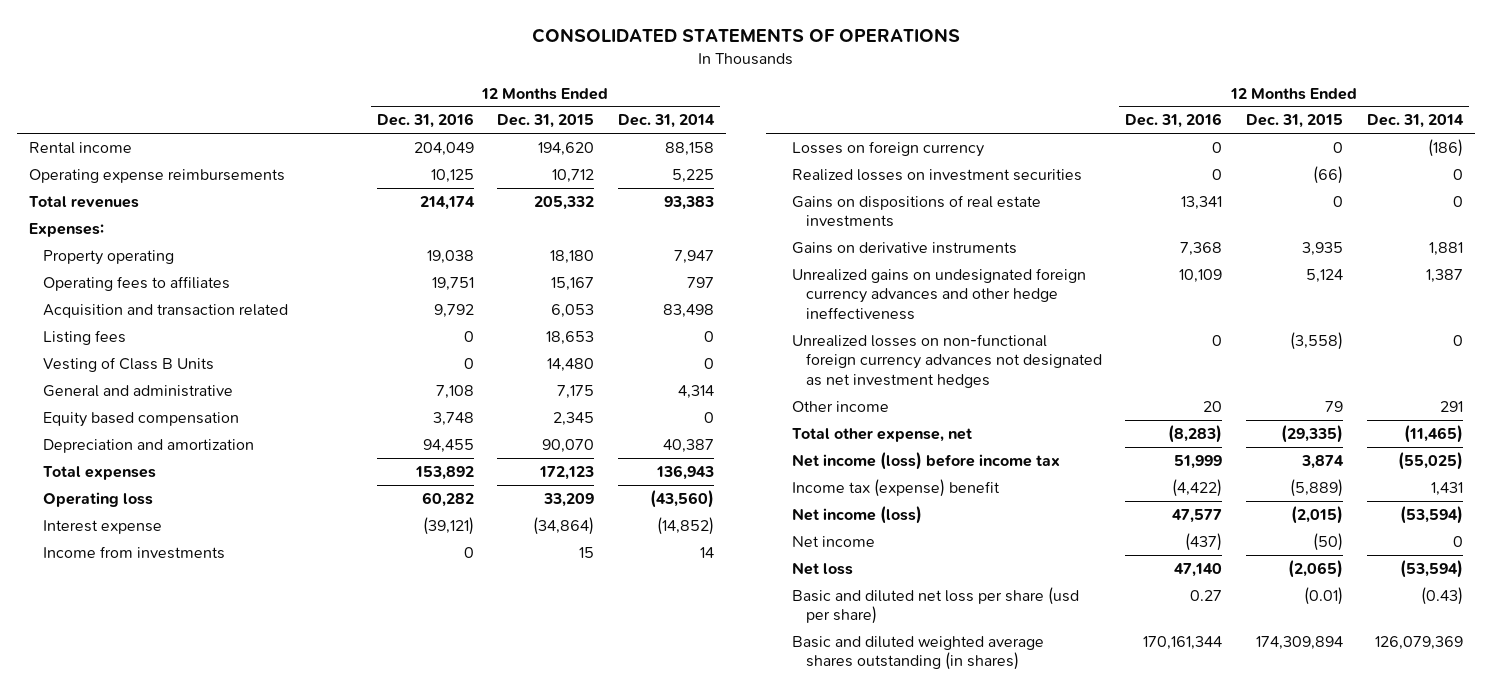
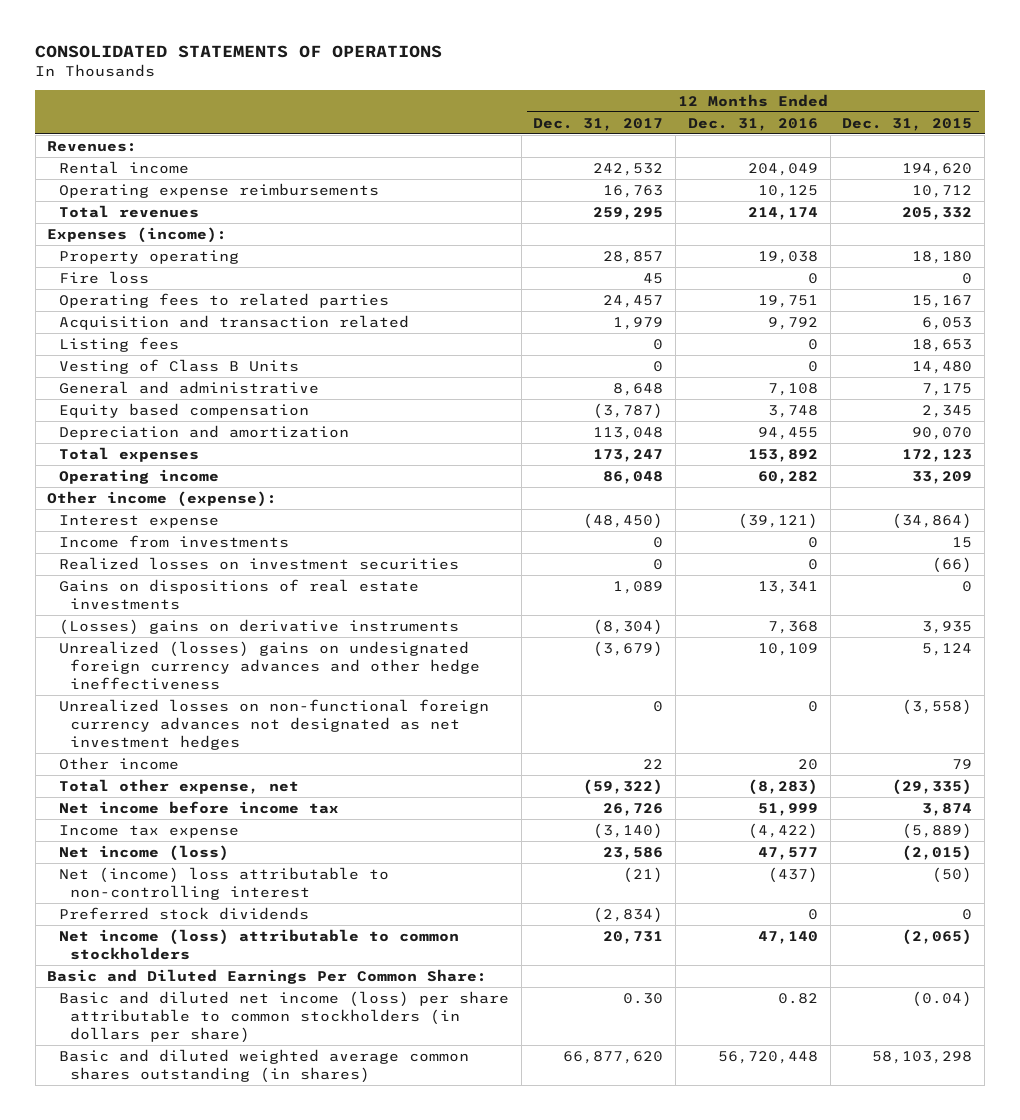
[618,114,716,129] Dec. 31, 2014 -> none
none -> [533,117,664,131] Dec. 31, 2017
none -> [47,140,138,152] Revenues:
[29,222,105,237] Expenses: -> [47,226,228,243] Expenses (income):
none -> [58,270,149,284] Fire loss
[42,275,230,291] Operating fees to affiliates -> [58,292,389,308] Operating fees to related parties
[42,491,153,507] Operating loss -> [58,468,219,484] Operating income
none -> [47,490,278,507] Other income (expense):
[791,140,984,157] Losses on foreign currency -> none
[791,241,1017,254] Gains on derivative instruments -> [58,618,459,635] (Losses) gains on derivative instruments
[791,267,1086,320] Unrealized gains on undesignated foreign currency advances and other hedge ineffectiveness -> [58,640,481,690] Unrealized (losses) gains on undesignated foreign currency advances and other hedge ineffectiveness
[791,451,1060,470] Net income (loss) before income tax -> [58,800,339,814] Net income before income tax
[791,478,1000,497] Income tax (expense) benefit -> [58,824,239,838] Income tax expense
[791,535,875,547] Net income -> [58,866,389,900] Net (income) loss attributable to non-controlling interest
none -> [58,906,309,920] Preferred stock dividends
[791,561,853,575] Net loss -> [58,928,459,960] Net income (loss) attributable to common stockholders
none -> [47,968,488,984] Basic and Diluted Earnings Per Common Share:
[791,586,1079,625] Basic and diluted net loss per share (usd per share) -> [58,990,509,1043] Basic and diluted net income (loss) per share attributable to common stockholders (in dollars per share)
[1190,589,1223,601] 0.27 -> [777,992,818,1004] 0.82
[1304,586,1344,605] (0.01) -> [912,990,973,1007] (0.04)
[791,635,1044,671] Basic and diluted weighted average shares outstanding (in shares) -> [58,1048,469,1083] Basic and diluted weighted average common shares outstanding (in shares)
[1143,635,1223,650] 170,161,344 -> [717,1050,818,1064] 56,720,448
[1256,635,1344,650] 174,309,894 -> [872,1050,973,1064] 58,103,298

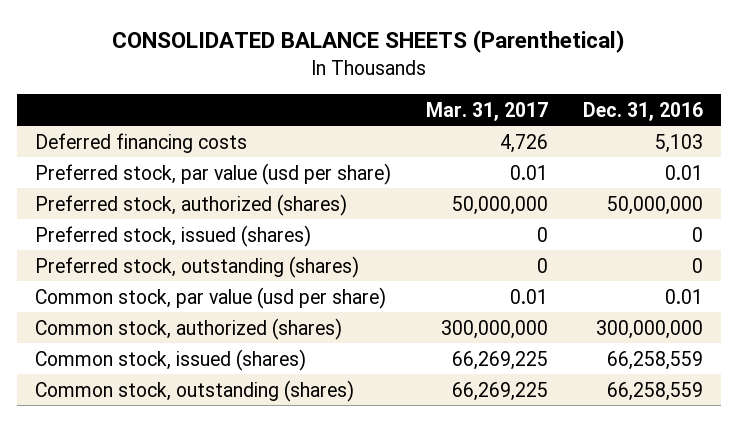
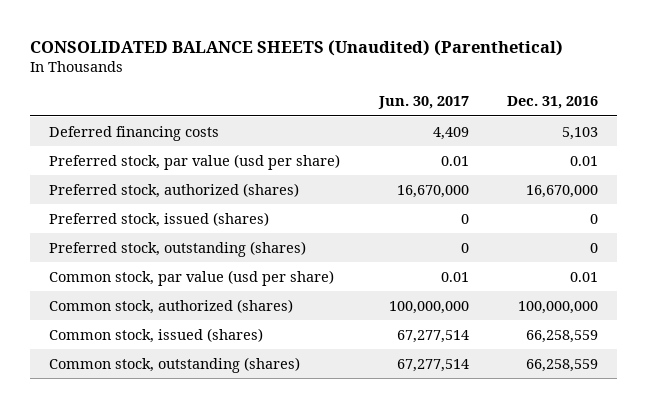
[112,30,626,54] CONSOLIDATED BALANCE SHEETS (Parenthetical) -> [30,39,564,56] CONSOLIDATED BALANCE SHEETS (Unaudited) (Parenthetical)
[426,101,549,121] Mar. 31, 2017 -> none
none -> [377,96,469,110] Jun. 30, 2017
[607,195,704,215] 50,000,000 -> [525,184,598,198] 16,670,000
[596,319,704,339] 300,000,000 -> [517,300,598,314] 100,000,000

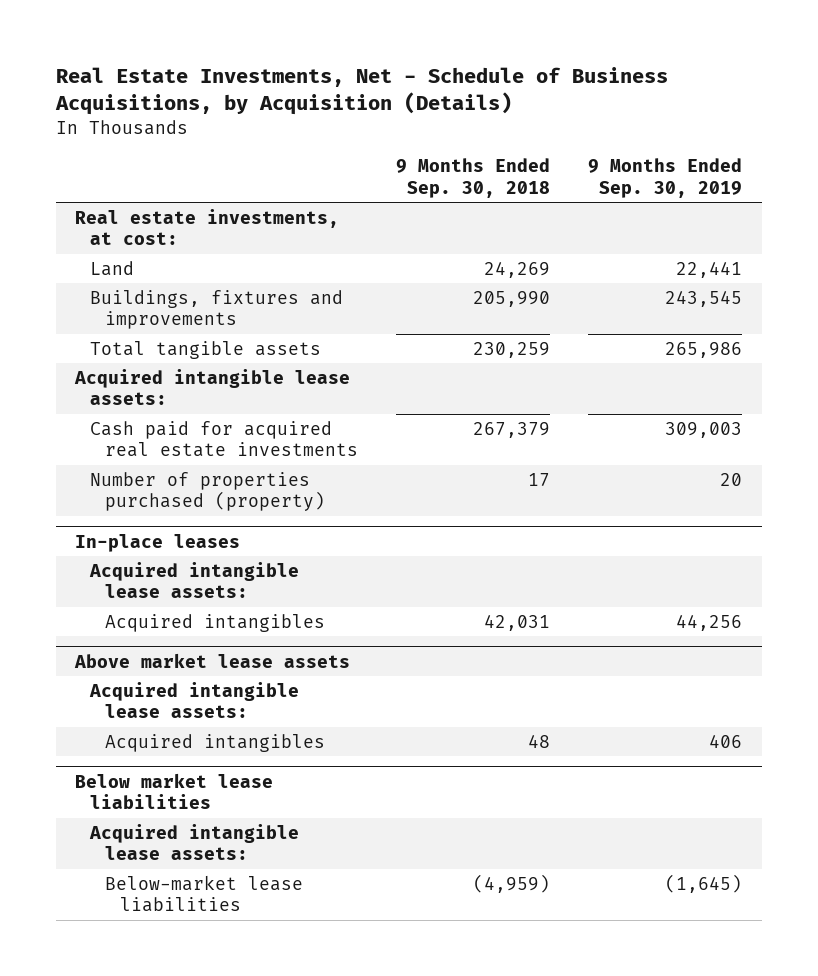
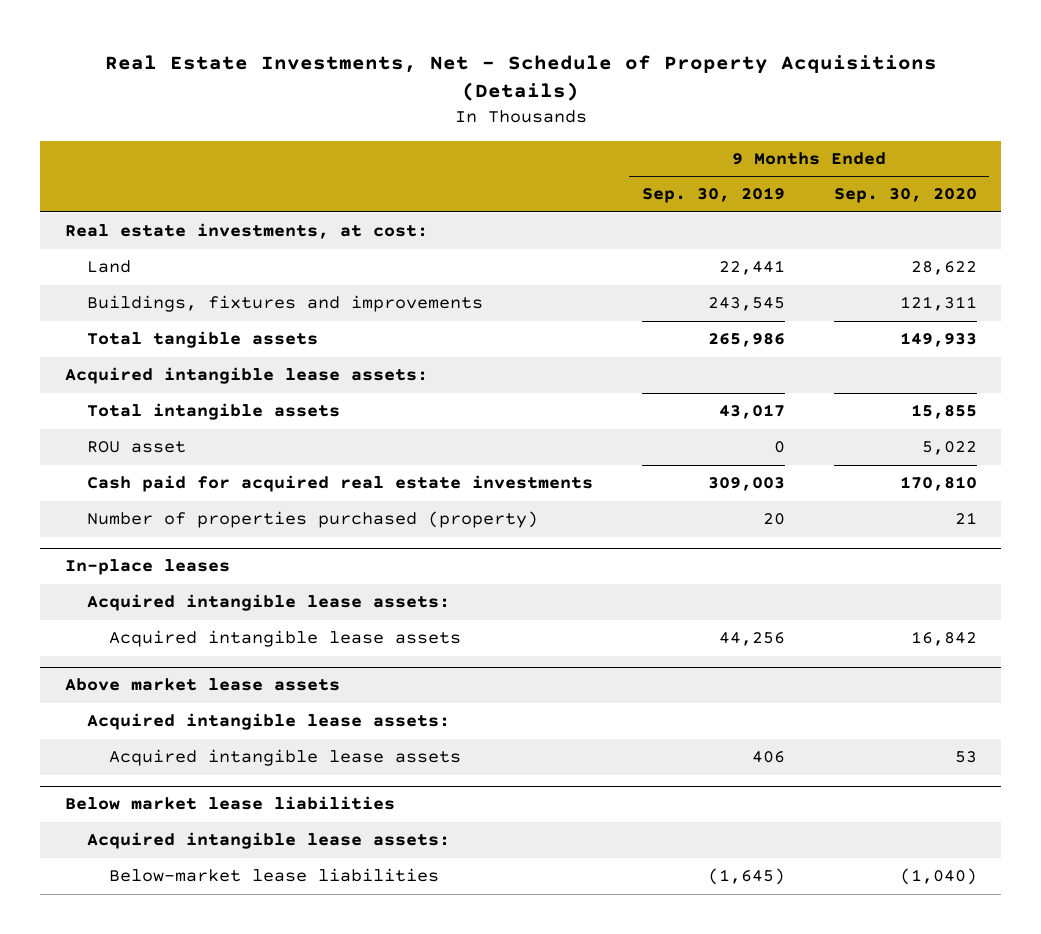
[55,67,669,116] Real Estate Investments, Net - Schedule of Business Acquisitions, by Acquisition (Details) -> [104,54,937,102] Real Estate Investments, Net - Schedule of Property Acquisitions (Details)
[396,158,551,199] 9 Months Ended Sep. 30, 2018 -> none
none -> [833,188,977,204] Sep. 30, 2020
none -> [86,403,340,421] Total intangible assets
none -> [86,441,186,454] ROU asset
[104,613,325,632] Acquired intangibles -> [108,630,461,648] Acquired intangible lease assets
[104,733,325,752] Acquired intangibles -> [108,749,461,767] Acquired intangible lease assets

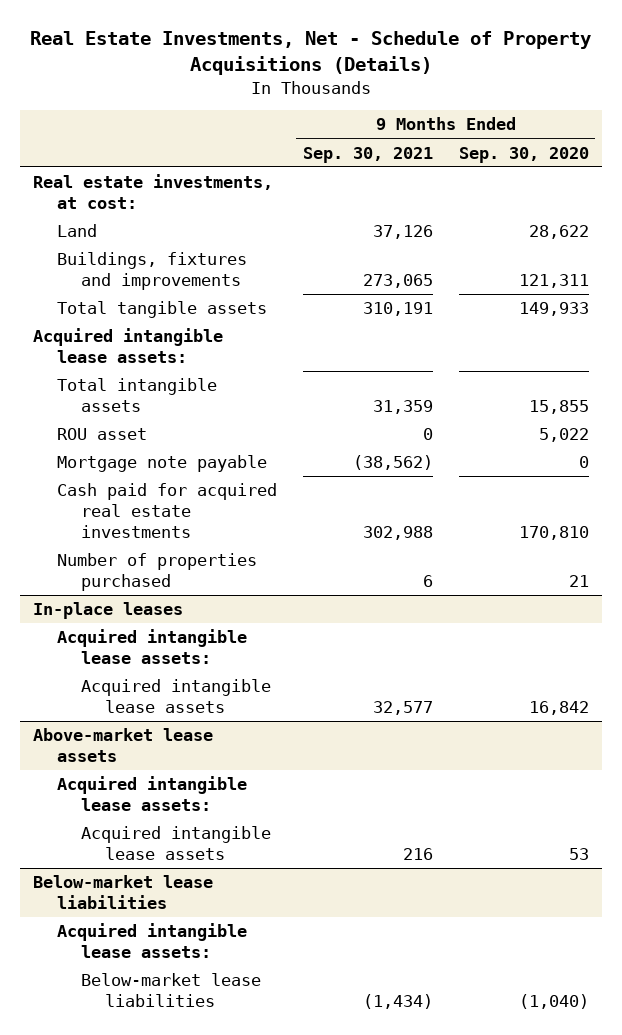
[641,187,785,204] Sep. 30, 2019 -> none
none -> [302,146,433,163] Sep. 30, 2021
none -> [56,455,267,473] Mortgage note payable
[86,511,538,529] Number of properties purchased (property) -> [56,553,257,592] Number of properties purchased
[64,678,340,692] Above market lease assets -> [32,728,213,763] Above-market lease assets
[64,796,395,811] Below market lease liabilities -> [32,875,213,910] Below-market lease liabilities

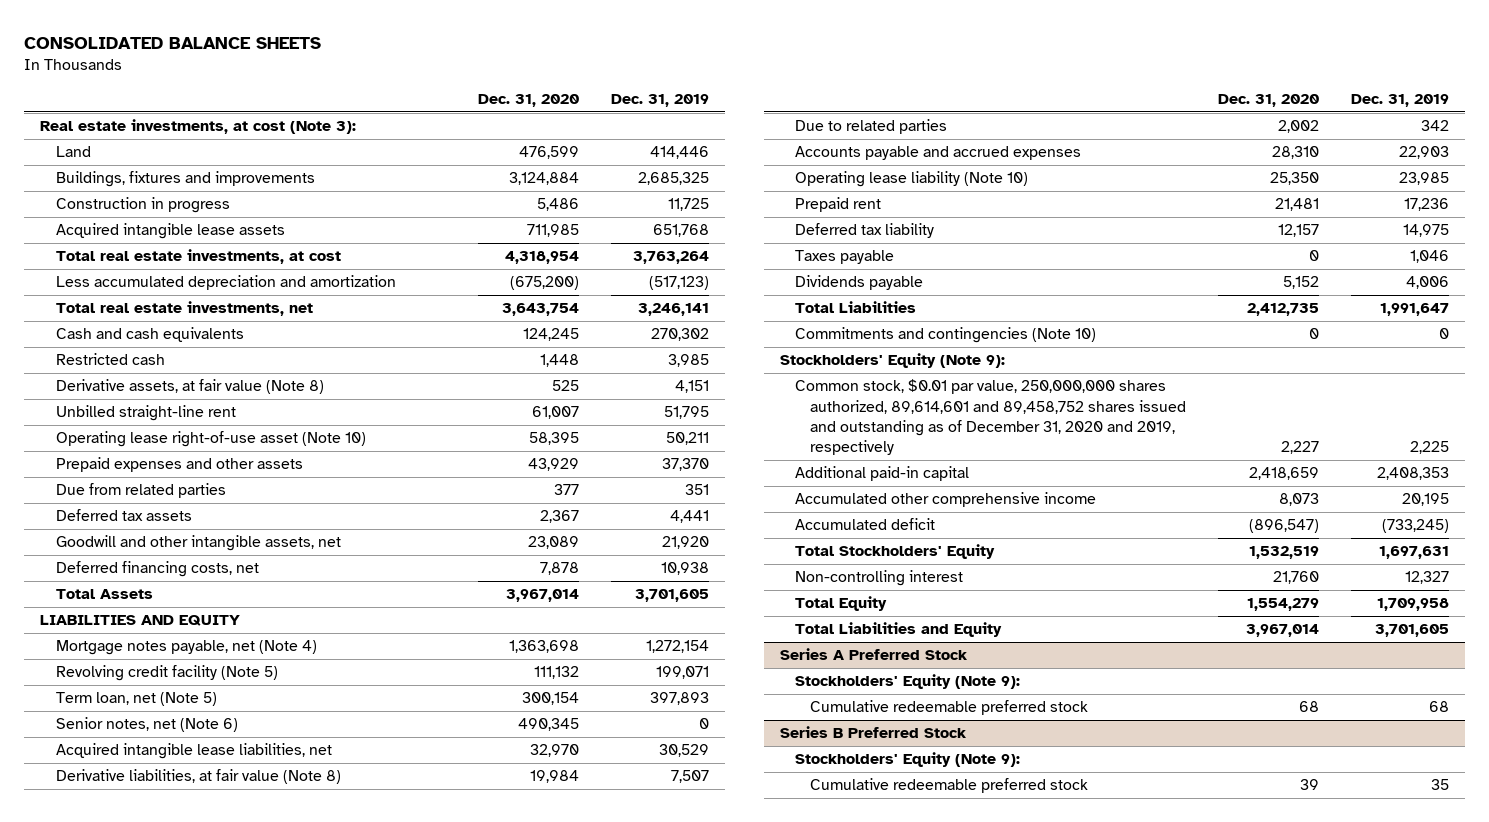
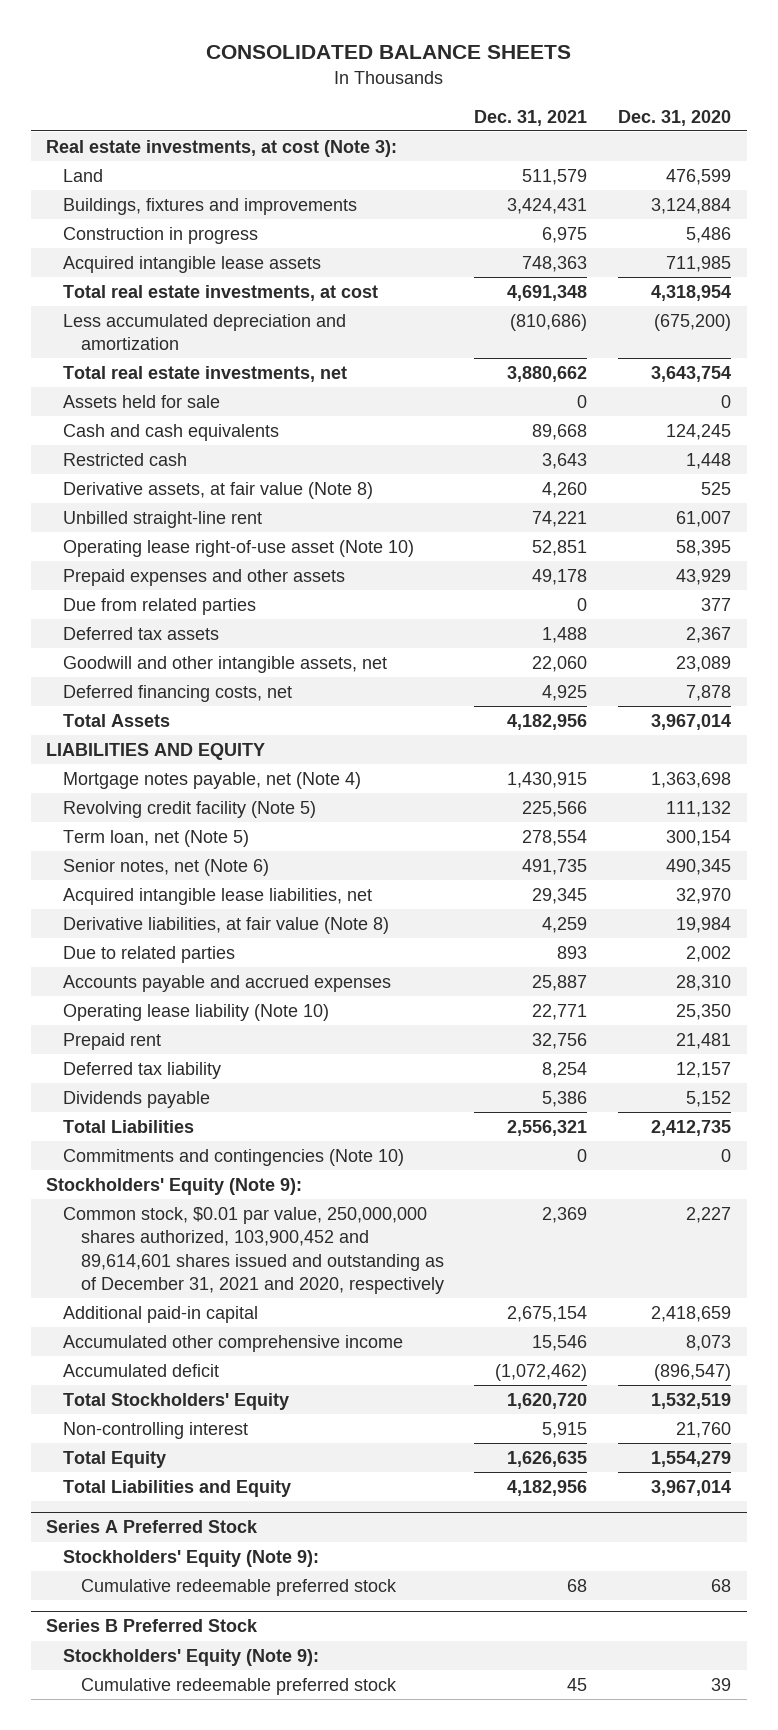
[611,93,710,107] Dec. 31, 2019 -> none
none -> [474,109,588,126] Dec. 31, 2021
none -> [63,394,221,408] Assets held for sale
[795,250,895,265] Taxes payable -> none
[795,379,1187,455] Common stock, $0.01 par value, 250,000,000 shares authorized, 89,614,601 and 89,458,752 shares issued and outstanding as of December 31, 2020 and 2019, respectively -> [63,1206,444,1294] Common stock, $0.01 par value, 250,000,000 shares authorized, 103,900,452 and 89,614,601 shares issued and outstanding as of December 31, 2021 and 2020, respectively

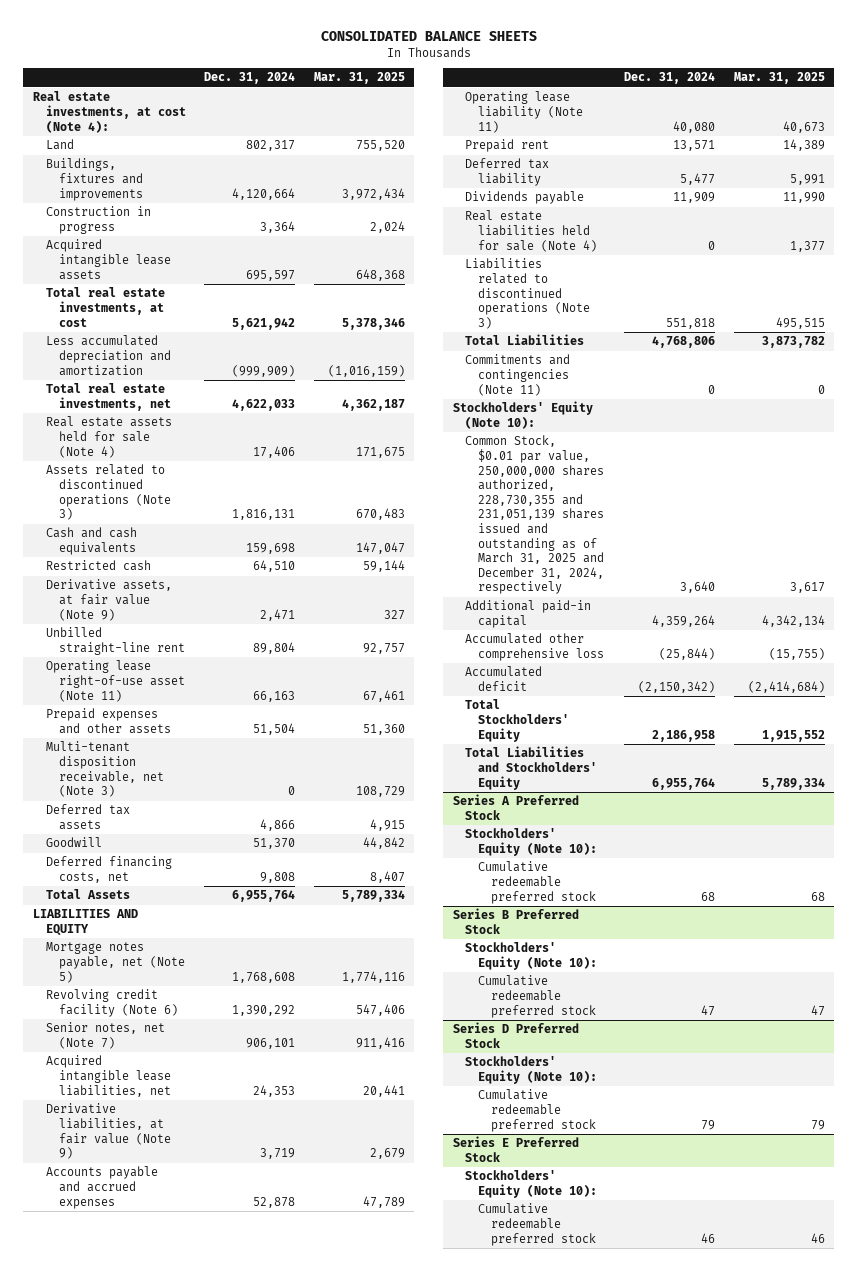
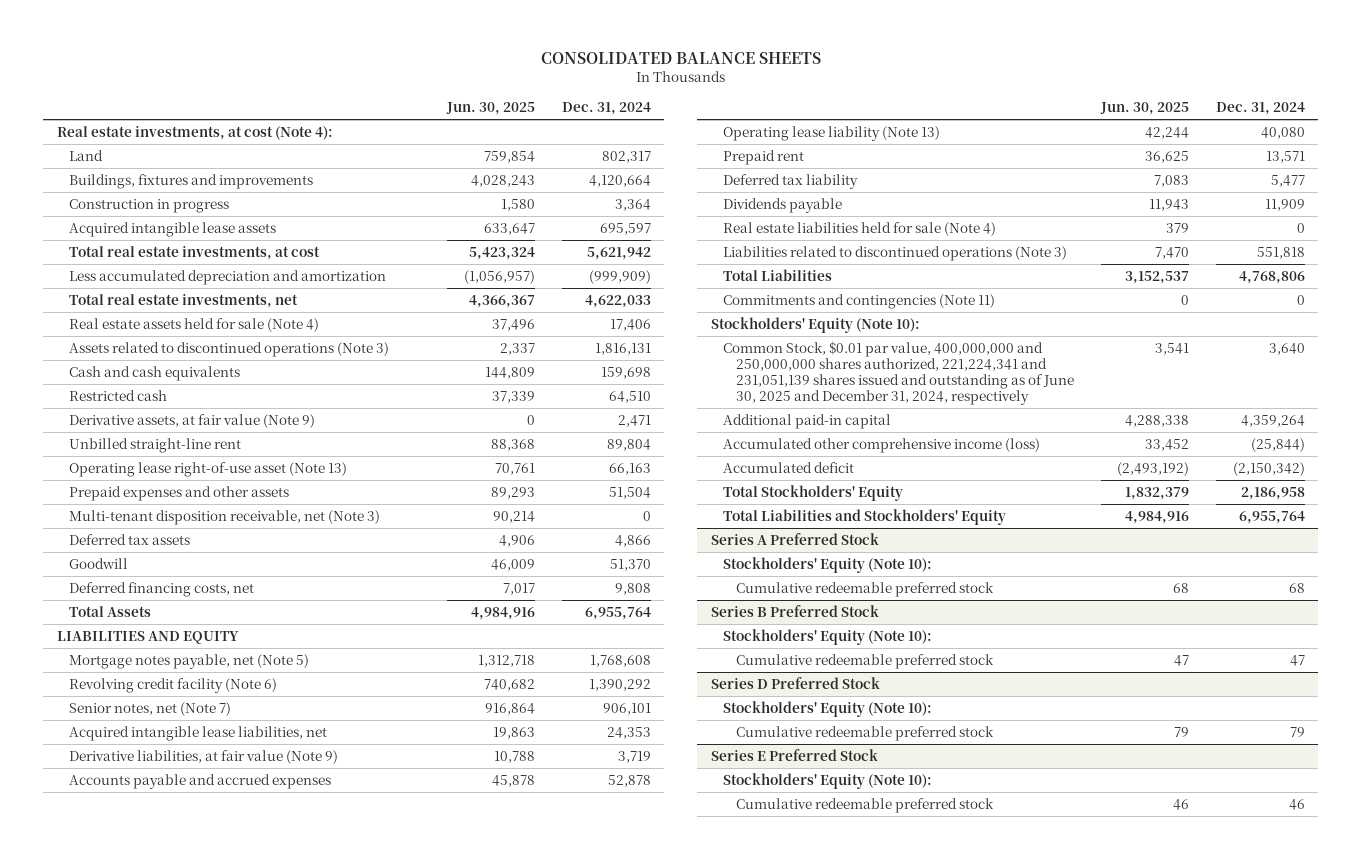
[314,72,406,85] Mar. 31, 2025 -> none
none -> [445,102,535,116] Jun. 30, 2025
[45,660,185,702] Operating lease right-of-use asset (Note 11) -> [69,462,348,478] Operating lease right-of-use asset (Note 13)
[465,91,584,133] Operating lease liability (Note 11) -> [723,126,941,142] Operating lease liability (Note 13)
[465,435,605,595] Common Stock, $0.01 par value, 250,000,000 shares authorized, 228,730,355 and 231,051,139 shares issued and outstanding as of March 31, 2025 and December 31, 2024, respectively -> [723,341,1075,405] Common Stock, $0.01 par value, 400,000,000 and 250,000,000 shares authorized, 221,224,341 and 231,051,139 shares issued and outstanding as of June 30, 2025 and December 31, 2024, respectively
[465,633,605,661] Accumulated other comprehensive loss -> [723,438,1041,454] Accumulated other comprehensive income (loss)

